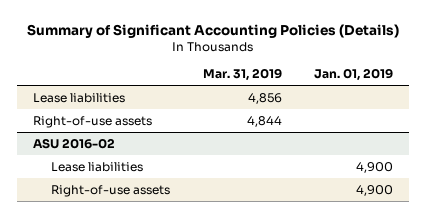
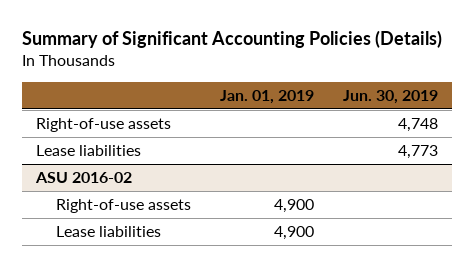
[202,68,282,82] Mar. 31, 2019 -> none
none -> [342,89,438,104] Jun. 30, 2019
[32,92,125,103] Lease liabilities -> [36,145,142,157] Lease liabilities
[51,161,144,172] Lease liabilities -> [55,226,161,238] Lease liabilities

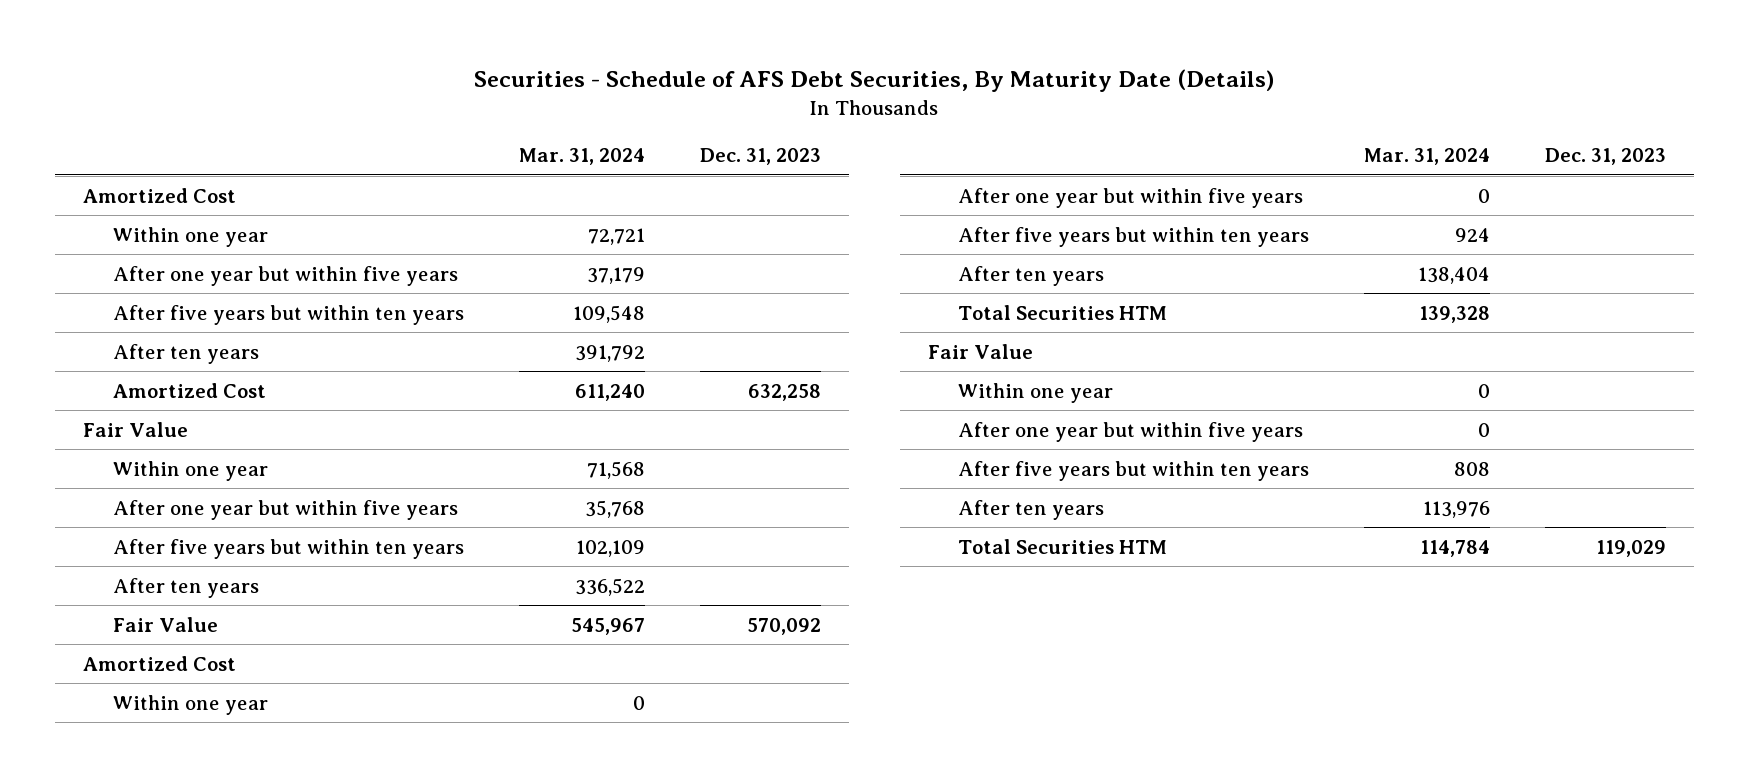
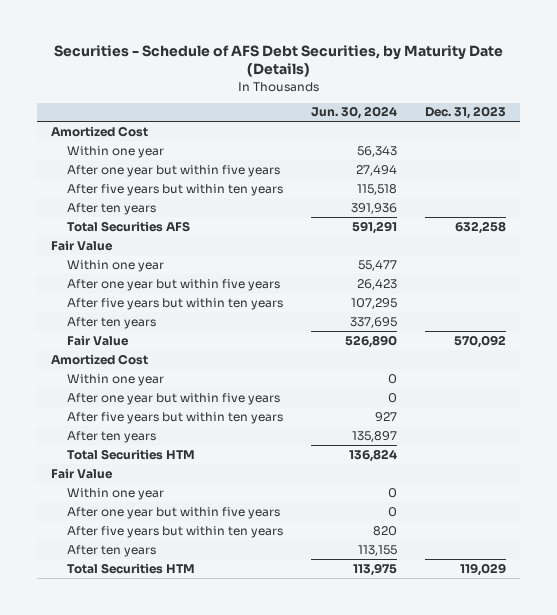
[474,69,1275,93] Securities - Schedule of AFS Debt Securities, By Maturity Date (Details) -> [53,44,503,78] Securities - Schedule of AFS Debt Securities, by Maturity Date (Details)
[519,147,646,165] Mar. 31, 2024 -> none
none -> [311,106,398,120] Jun. 30, 2024
[112,382,266,398] Amortized Cost -> [67,220,191,232] Total Securities AFS

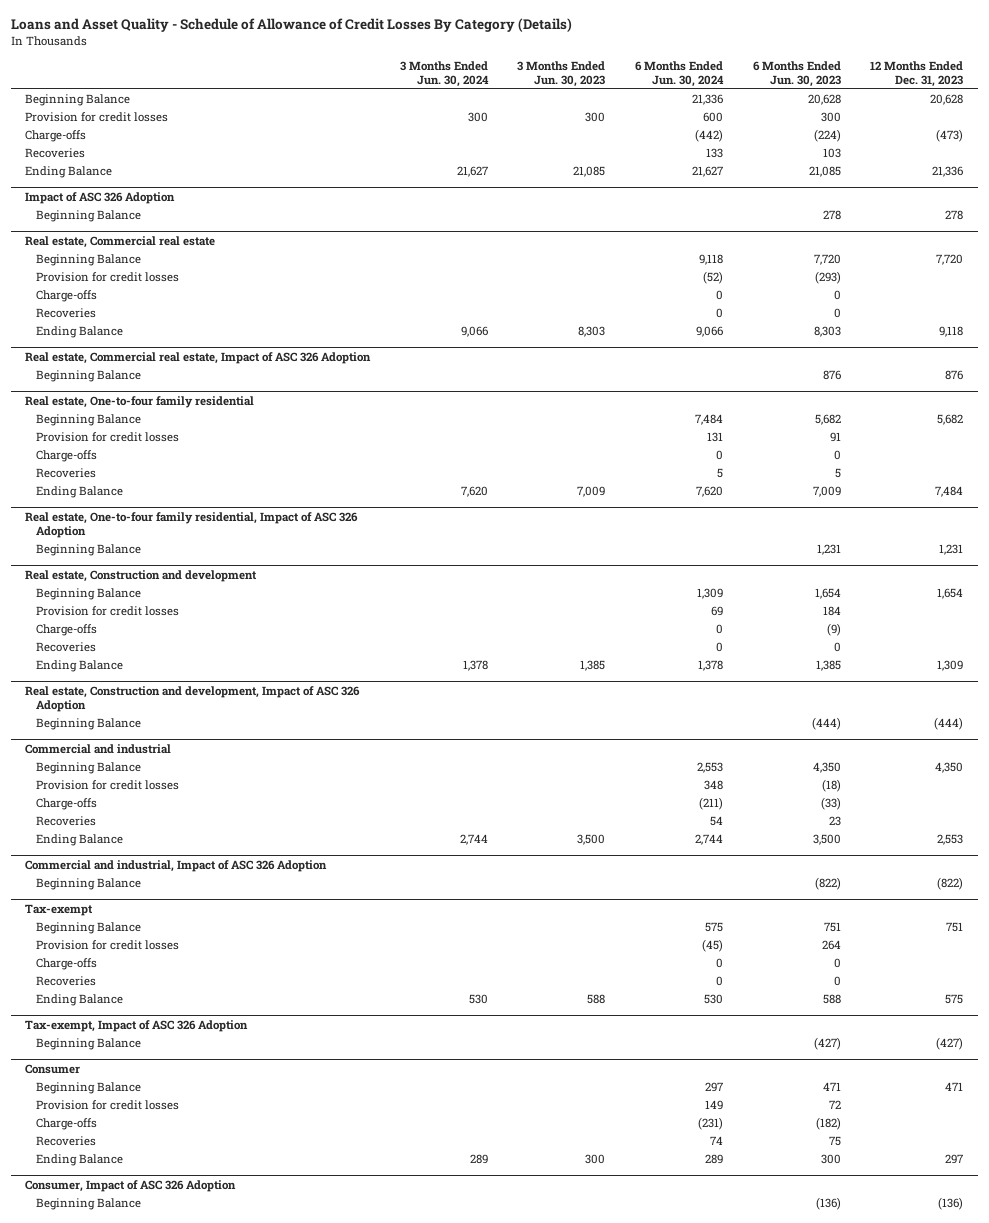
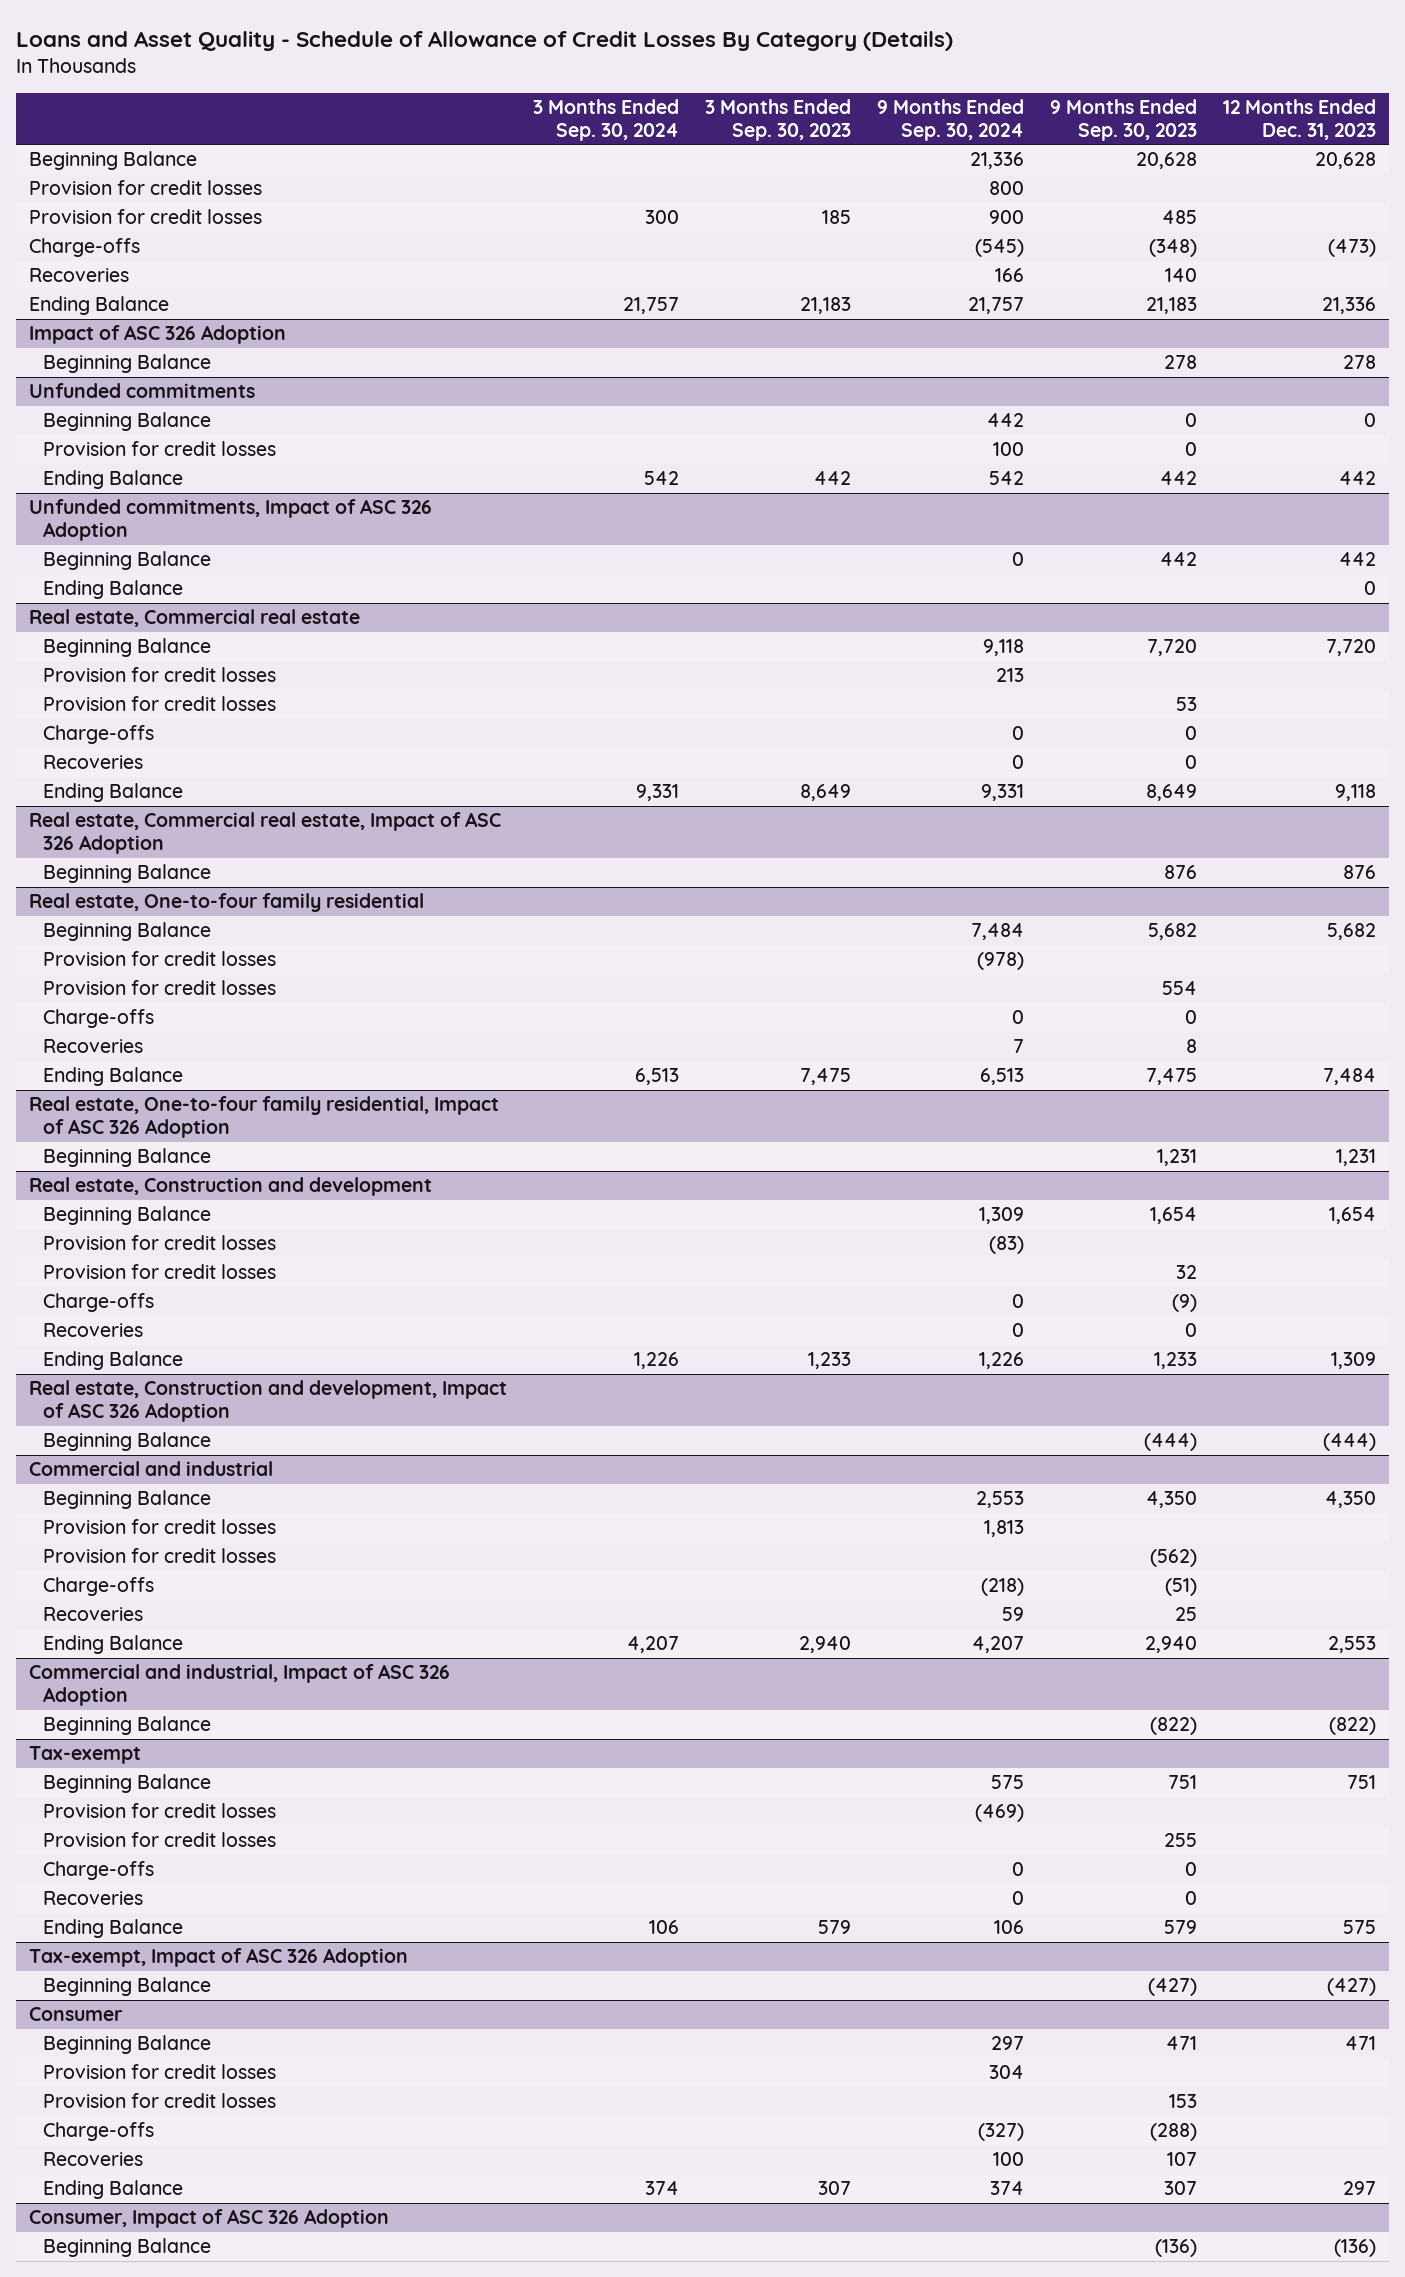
[399,60,489,87] 3 Months Ended Jun. 30, 2024 -> none
[517,60,606,87] 3 Months Ended Jun. 30, 2023 -> none
[635,60,725,87] 6 Months Ended Jun. 30, 2024 -> none
[752,60,841,87] 6 Months Ended Jun. 30, 2023 -> none
none -> [533,98,680,141] 3 Months Ended Sep. 30, 2024
none -> [705,98,852,141] 3 Months Ended Sep. 30, 2023
none -> [877,98,1025,141] 9 Months Ended Sep. 30, 2024
none -> [1049,98,1197,141] 9 Months Ended Sep. 30, 2023
none -> [29,209,263,225] Provision for credit losses
none -> [29,383,256,399] Unfunded commitments
none -> [42,412,211,432] Beginning Balance
none -> [42,441,276,457] Provision for credit losses
none -> [42,470,183,490] Ending Balance
none -> [29,499,433,542] Unfunded commitments, Impact of ASC 326 Adoption
none -> [42,551,211,571] Beginning Balance
none -> [42,580,183,600] Ending Balance
none -> [42,696,276,712] Provision for credit losses
none -> [42,980,276,996] Provision for credit losses
none -> [42,1264,276,1280] Provision for credit losses
none -> [42,1548,276,1564] Provision for credit losses
none -> [42,1832,276,1848] Provision for credit losses
none -> [42,2093,276,2109] Provision for credit losses

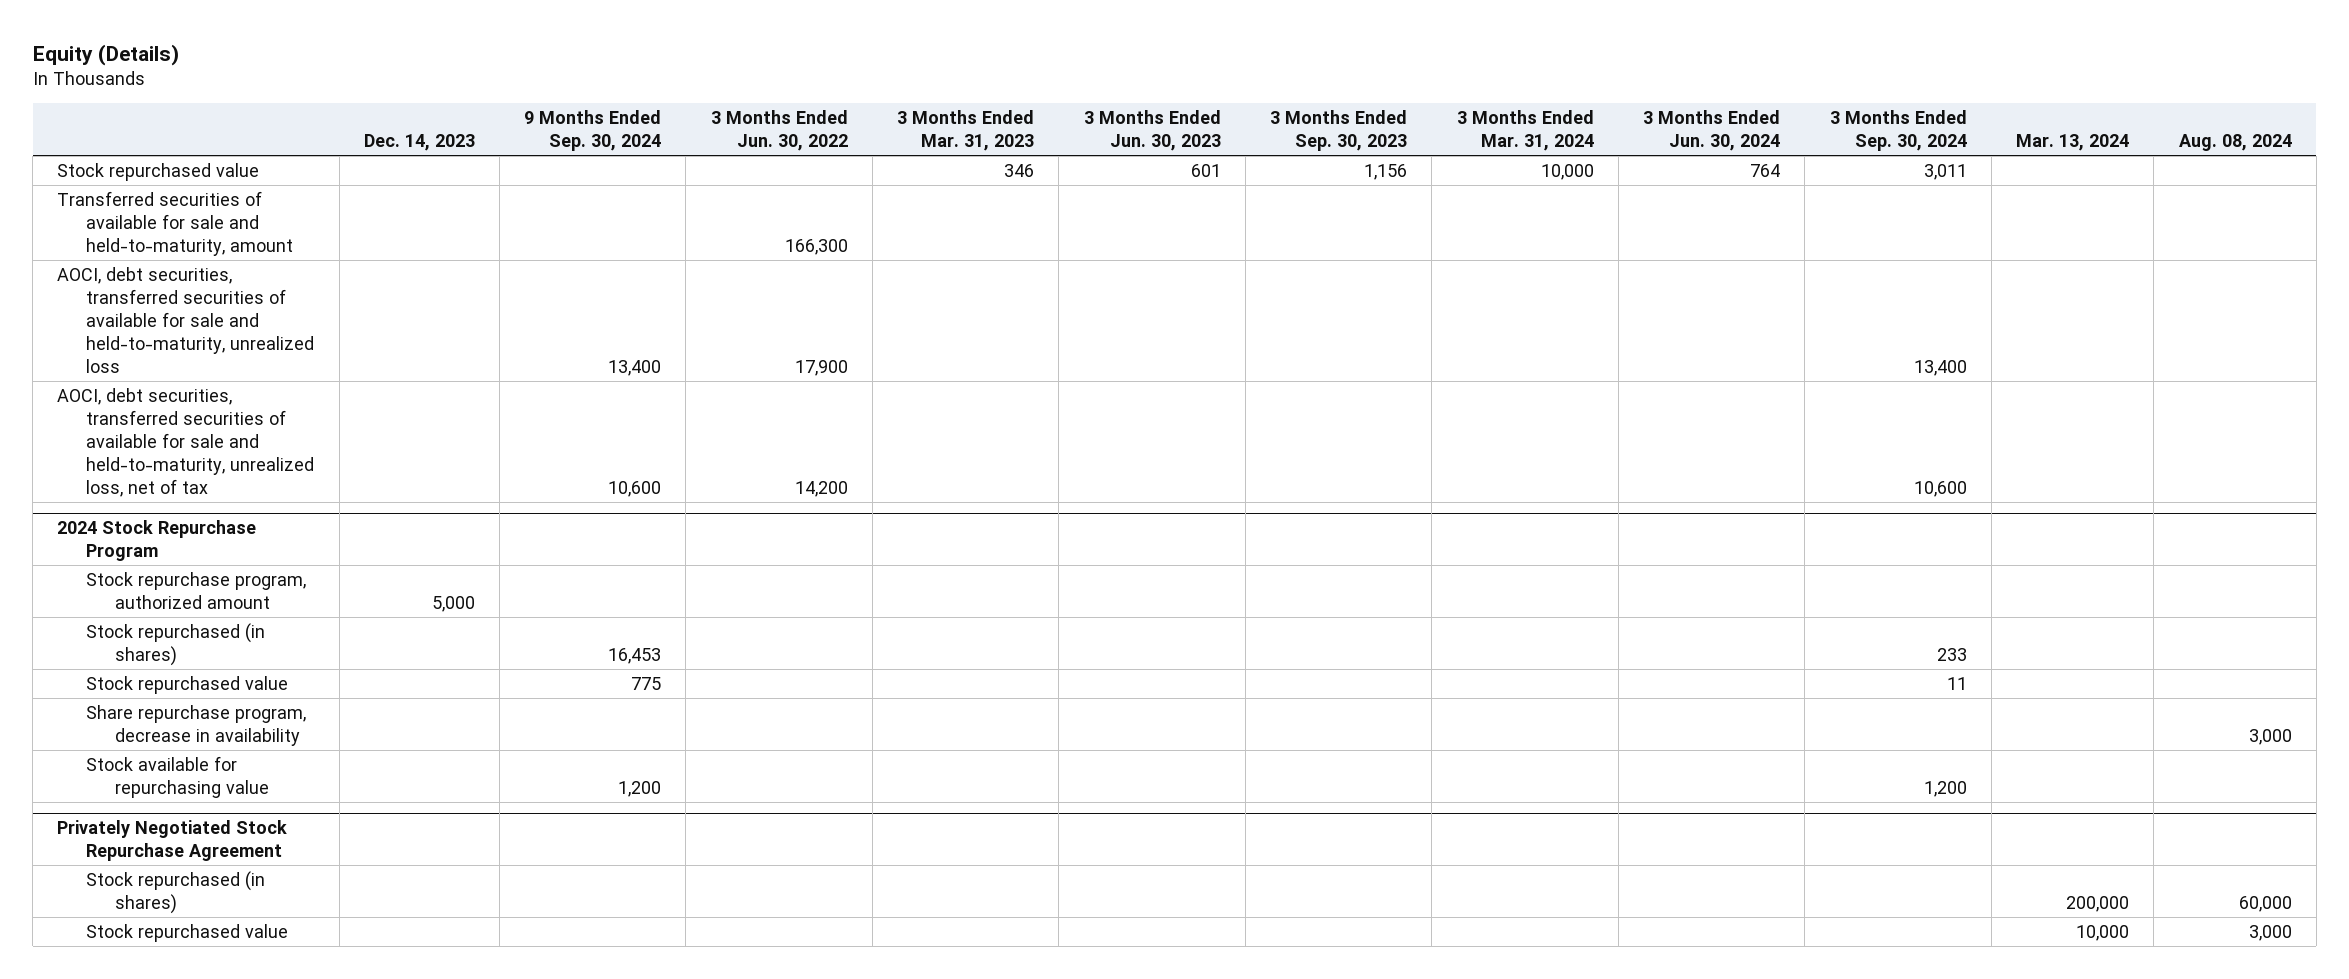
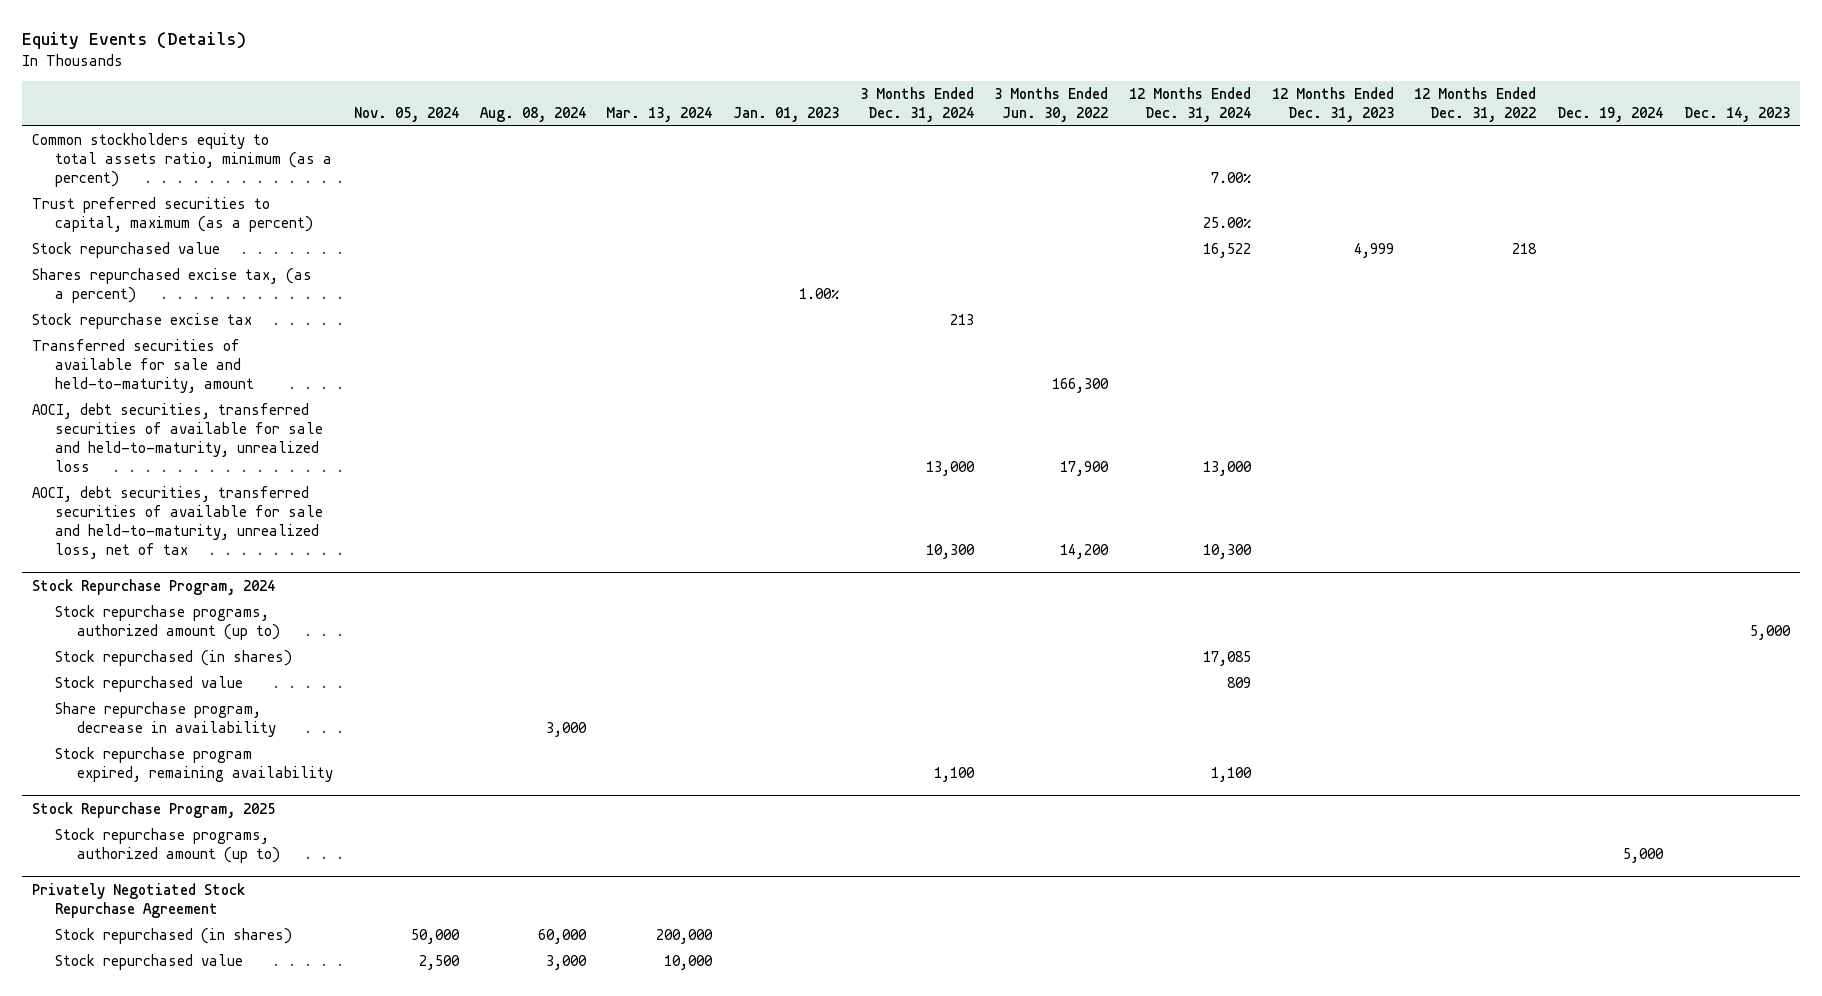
[32,43,179,66] Equity (Details) -> [21,32,246,50] Equity Events (Details)
[524,110,662,152] 9 Months Ended Sep. 30, 2024 -> none
[897,110,1035,152] 3 Months Ended Mar. 31, 2023 -> none
[1083,110,1221,152] 3 Months Ended Jun. 30, 2023 -> none
[1270,110,1408,152] 3 Months Ended Sep. 30, 2023 -> none
[1456,110,1594,152] 3 Months Ended Mar. 31, 2024 -> none
[1643,110,1781,152] 3 Months Ended Jun. 30, 2024 -> none
[1829,110,1967,152] 3 Months Ended Sep. 30, 2024 -> none
none -> [353,107,459,123] Nov. 05, 2024
none -> [732,107,839,123] Jan. 01, 2023
none -> [859,87,974,123] 3 Months Ended Dec. 31, 2024
none -> [1129,87,1252,123] 12 Months Ended Dec. 31, 2024
none -> [1271,87,1394,123] 12 Months Ended Dec. 31, 2023
none -> [1414,87,1537,123] 12 Months Ended Dec. 31, 2022
none -> [1557,107,1664,123] Dec. 19, 2024
none -> [31,133,332,188] Common stockholders equity to total assets ratio, minimum (as a percent)
none -> [31,197,313,233] Trust preferred securities to capital, maximum (as a percent)
none -> [31,268,312,304] Shares repurchased excise tax, (as a percent)
none -> [31,313,252,330] Stock repurchase excise tax
[57,520,257,562] 2024 Stock Repurchase Program -> [31,578,275,595] Stock Repurchase Program, 2024
[86,571,307,609] Stock repurchase program, authorized amount -> [54,605,281,641] Stock repurchase programs, authorized amount (up to)
[86,755,270,798] Stock available for repurchasing value -> [54,747,334,783] Stock repurchase program expired, remaining availability
none -> [31,801,275,818] Stock Repurchase Program, 2025
none -> [54,828,281,864] Stock repurchase programs, authorized amount (up to)

